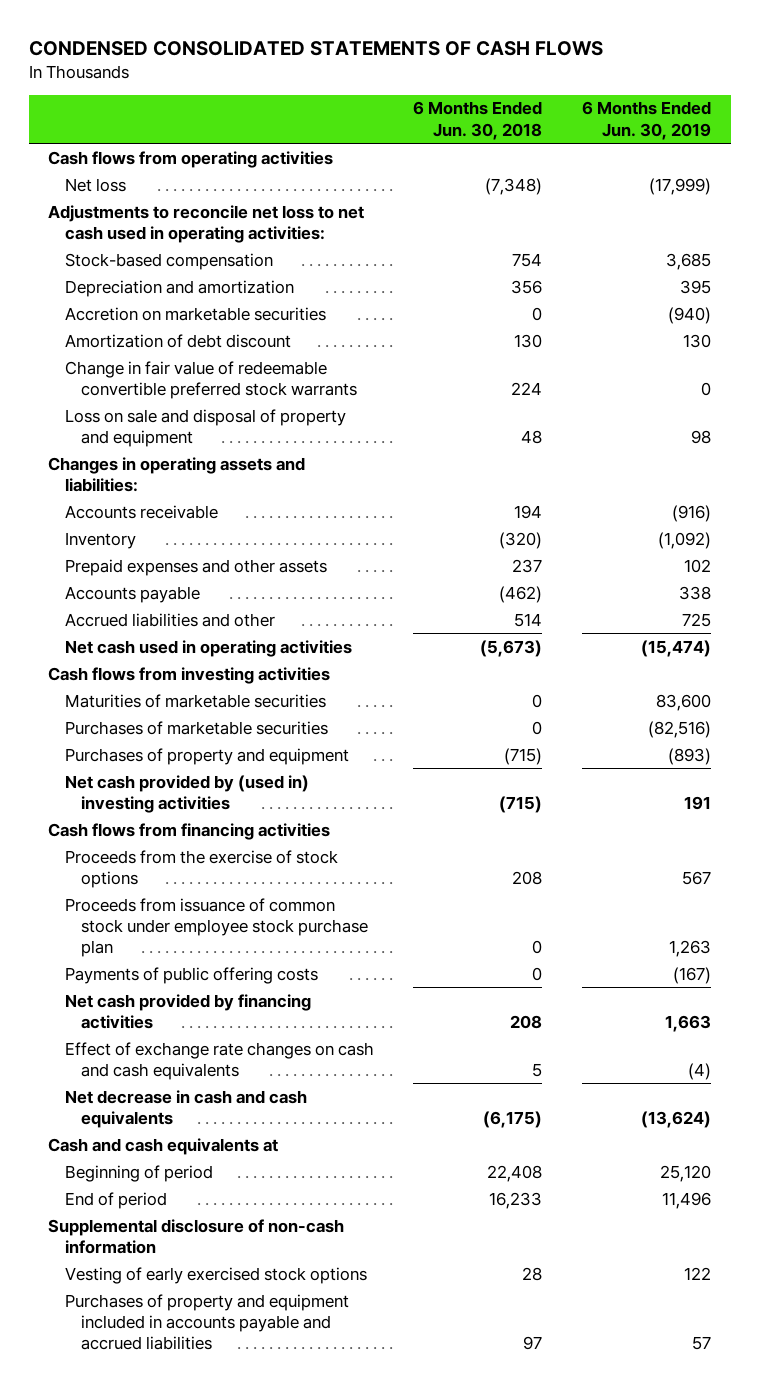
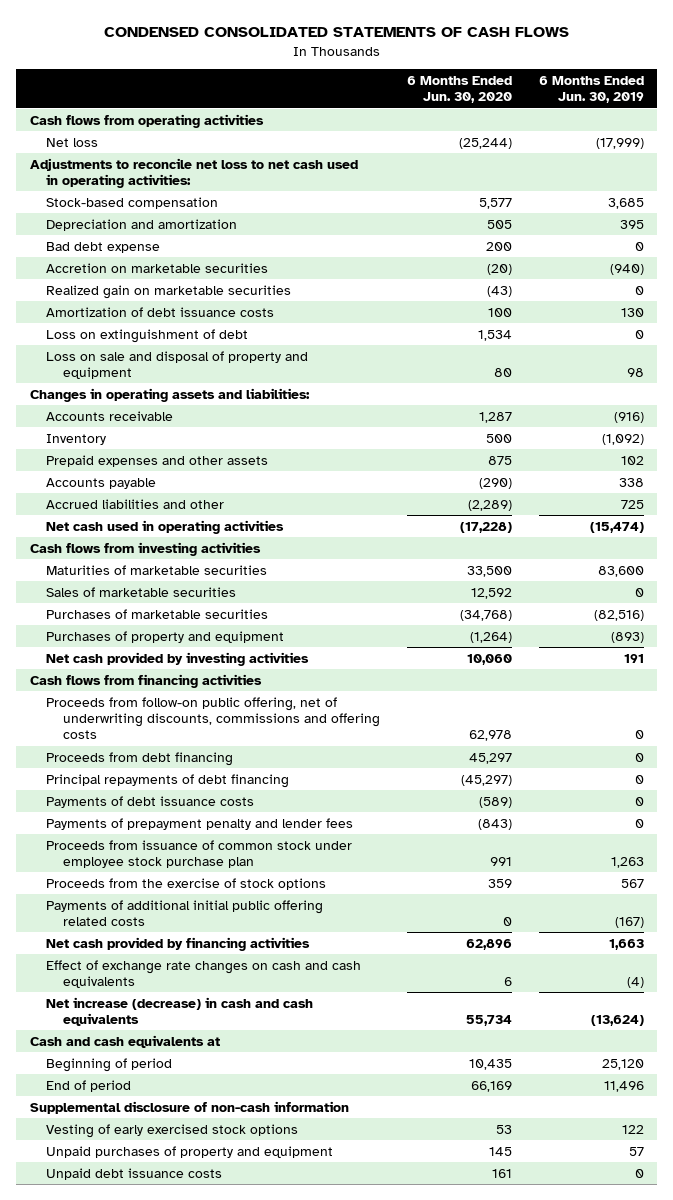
[413,101,543,140] 6 Months Ended Jun. 30, 2018 -> none
none -> [406,76,512,104] 6 Months Ended Jun. 30, 2020
none -> [46,241,161,253] Bad debt expense
[64,360,357,399] Change in fair value of redeemable convertible preferred stock warrants -> none
none -> [46,284,292,299] Realized gain on marketable securities
[64,333,291,348] Amortization of debt discount -> [46,306,275,317] Amortization of debt issuance costs
none -> [46,328,249,343] Loss on extinguishment of debt
none -> [46,586,237,597] Sales of marketable securities
[64,774,309,813] Net cash provided by (used in) investing activities -> [46,651,310,666] Net cash provided by investing activities
none -> [46,696,380,739] Proceeds from follow-on public offering, net of underwriting discounts, commissions and offering costs
none -> [46,751,234,766] Proceeds from debt financing
none -> [46,773,290,788] Principal repayments of debt financing
none -> [46,795,255,808] Payments of debt issuance costs
none -> [46,817,354,830] Payments of prepayment penalty and lender fees
[64,849,338,888] Proceeds from the exercise of stock options -> [46,877,327,890] Proceeds from the exercise of stock options
[64,966,318,984] Payments of public offering costs -> [46,899,324,926] Payments of additional initial public offering related costs
[64,1089,307,1128] Net decrease in cash and cash equivalents -> [46,996,314,1026] Net increase (decrease) in cash and cash equivalents
[64,1293,349,1350] Purchases of property and equipment included in accounts payable and accrued liabilities -> [46,1145,334,1158] Unpaid purchases of property and equipment
none -> [46,1167,223,1180] Unpaid debt issuance costs

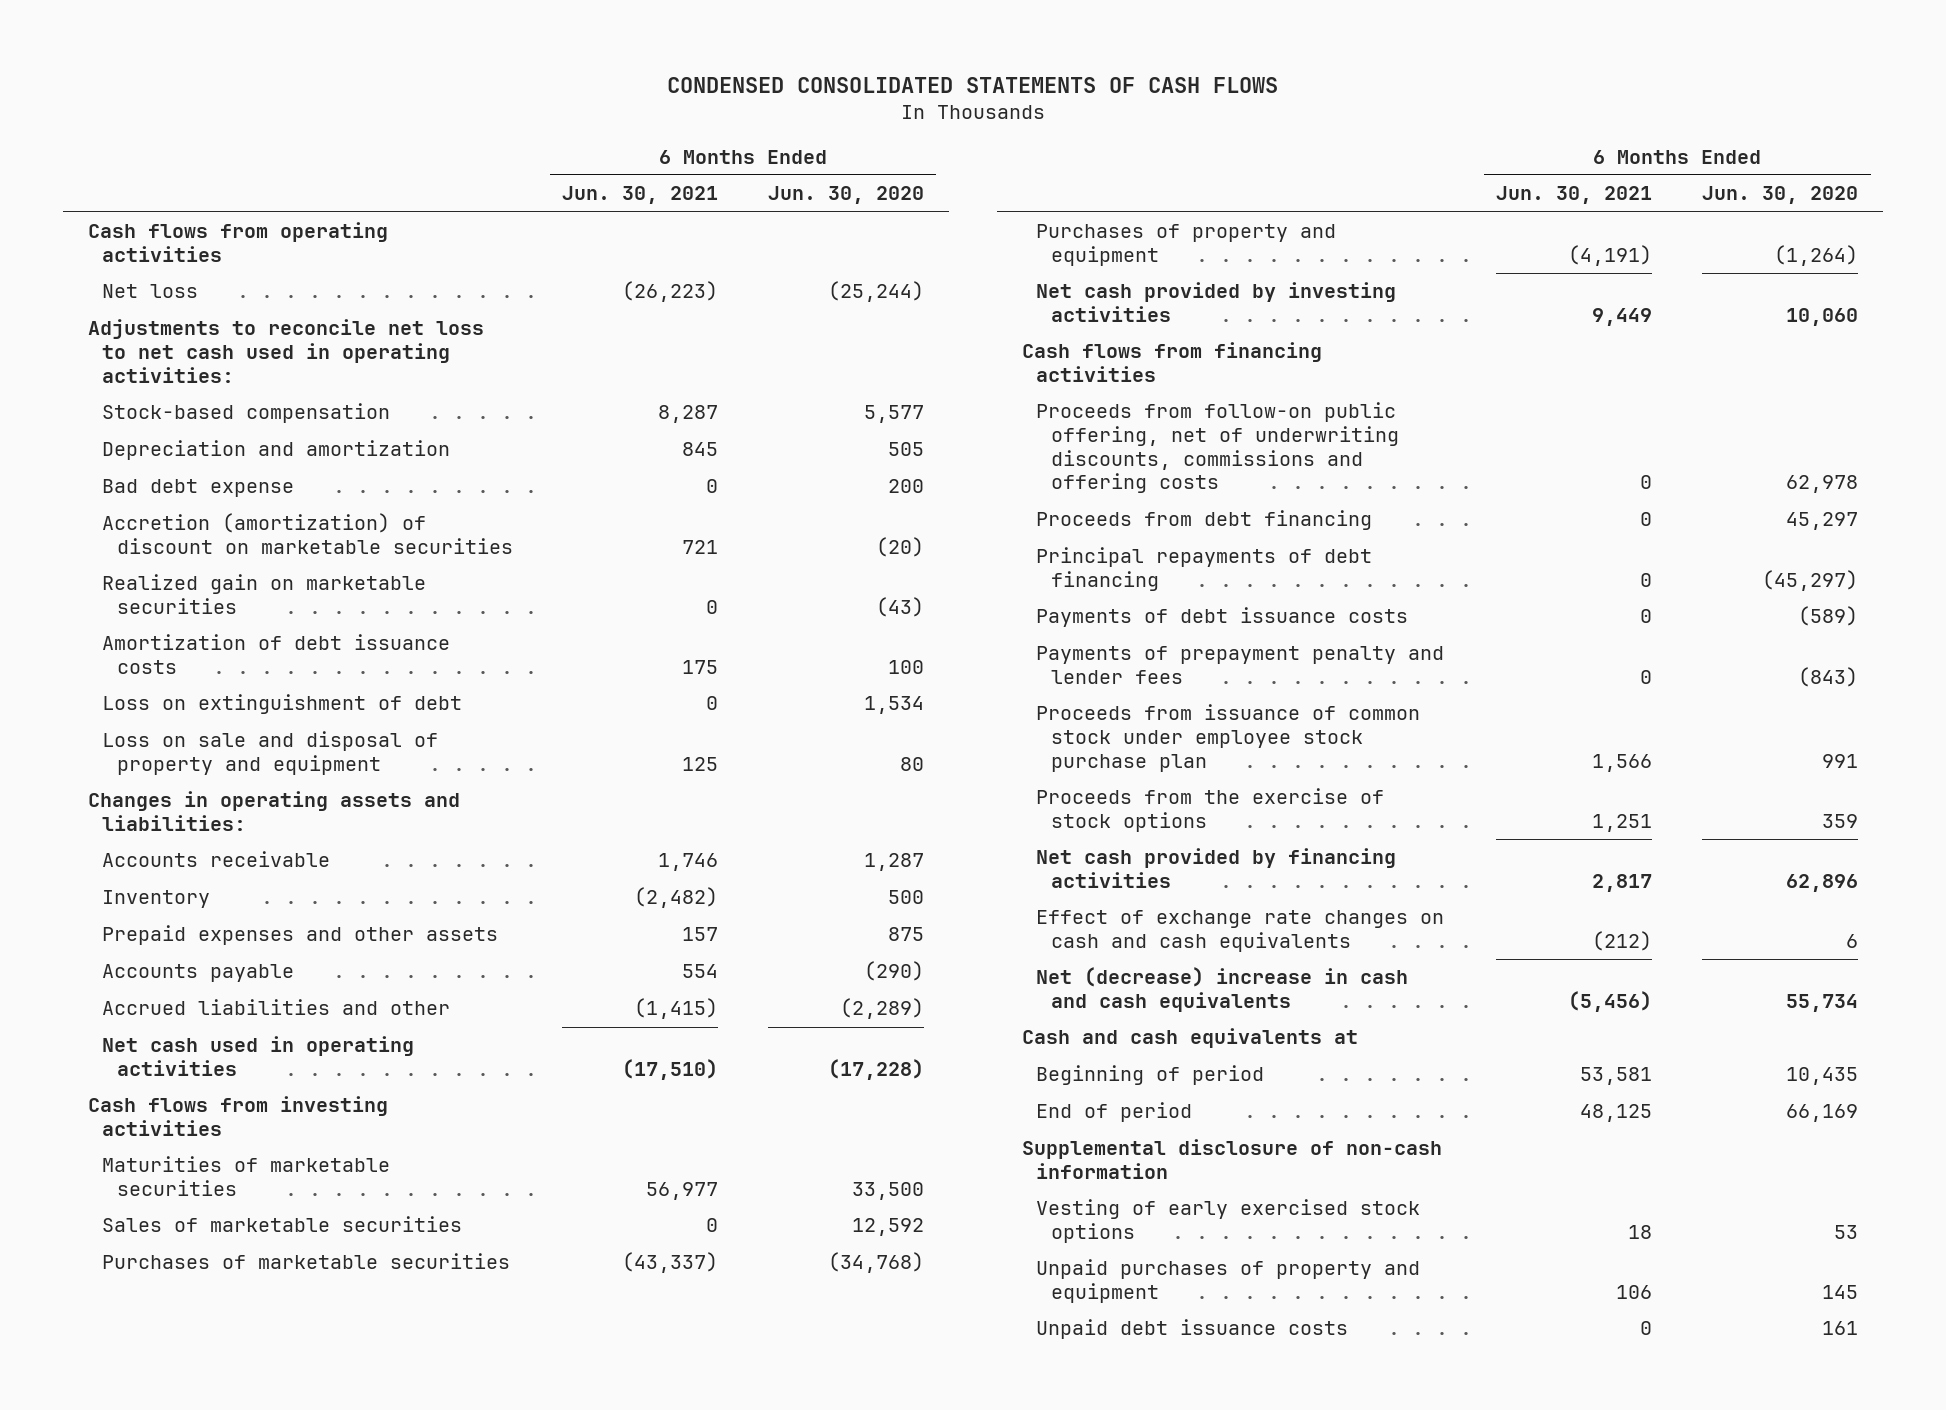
[538,76,644,104] 6 Months Ended Jun. 30, 2019 -> none
none -> [562,186,719,205] Jun. 30, 2021
[46,262,269,273] Accretion on marketable securities -> [102,513,513,555] Accretion (amortization) of discount on marketable securities
[46,899,324,926] Payments of additional initial public offering related costs -> none
[46,996,314,1026] Net increase (decrease) in cash and cash equivalents -> [1036,967,1409,1013] Net (decrease) increase in cash and cash equivalents

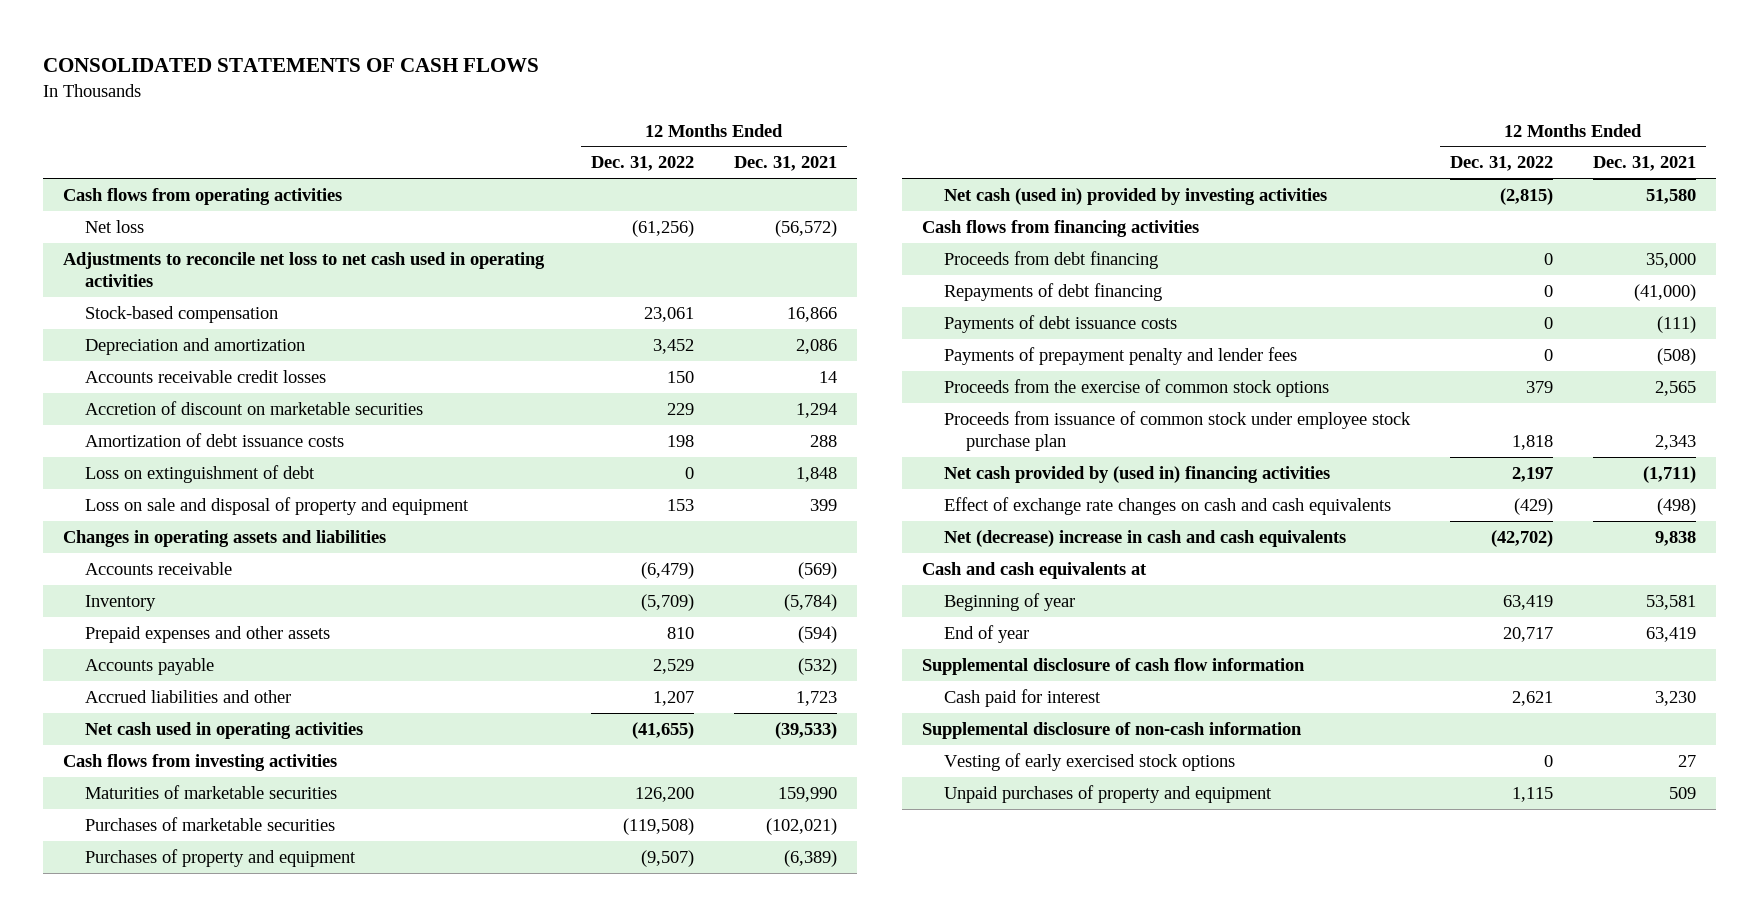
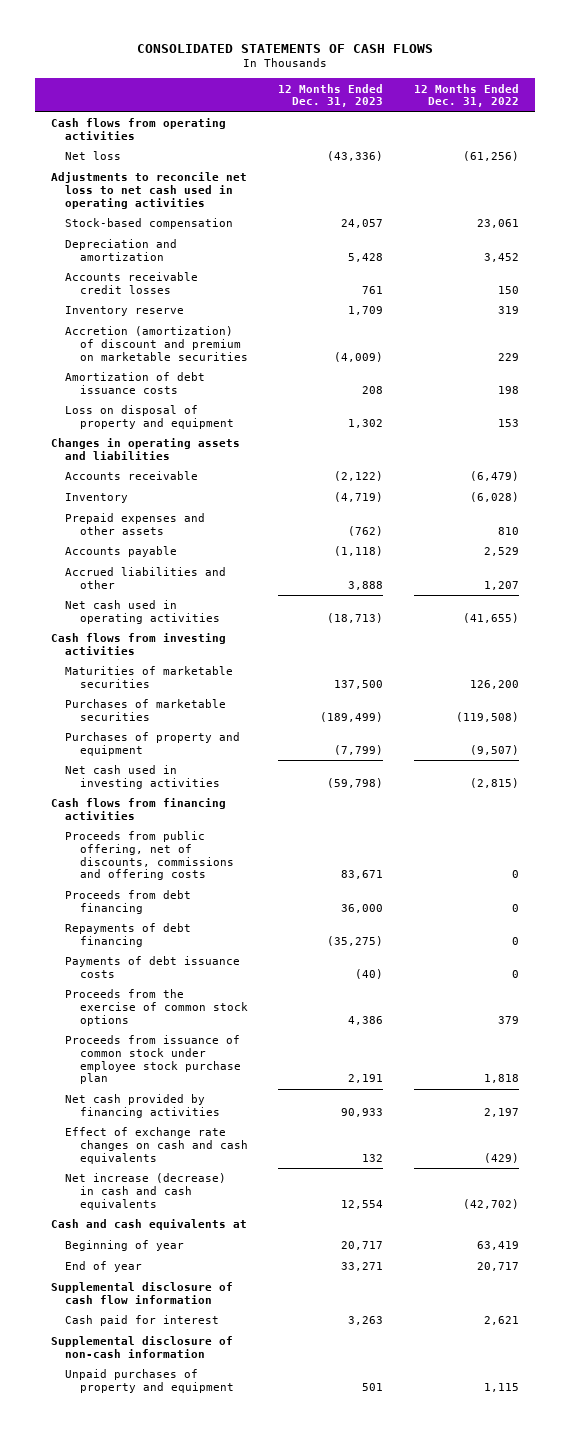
[733,156,837,172] Dec. 31, 2021 -> none
none -> [278,83,384,108] 12 Months Ended Dec. 31, 2023
none -> [65,306,185,317] Inventory reserve
[85,400,424,415] Accretion of discount on marketable securities -> [65,326,248,361] Accretion (amortization) of discount and premium on marketable securities
[85,464,316,483] Loss on extinguishment of debt -> none
[85,496,470,515] Loss on sale and disposal of property and equipment -> [65,405,234,430] Loss on disposal of property and equipment
[640,593,694,611] (5,709) -> [470,492,520,503] (6,028)
[944,187,1328,205] Net cash (used in) provided by investing activities -> [65,765,220,790] Net cash used in investing activities
none -> [65,831,234,881] Proceeds from public offering, net of discounts, commissions and offering costs
[944,346,1298,365] Payments of prepayment penalty and lender fees -> none
[944,465,1331,483] Net cash provided by (used in) financing activities -> [65,1094,220,1119] Net cash provided by financing activities
[944,529,1347,547] Net (decrease) increase in cash and cash equivalents -> [65,1173,227,1210] Net increase (decrease) in cash and cash equivalents
[944,752,1236,771] Vesting of early exercised stock options -> none

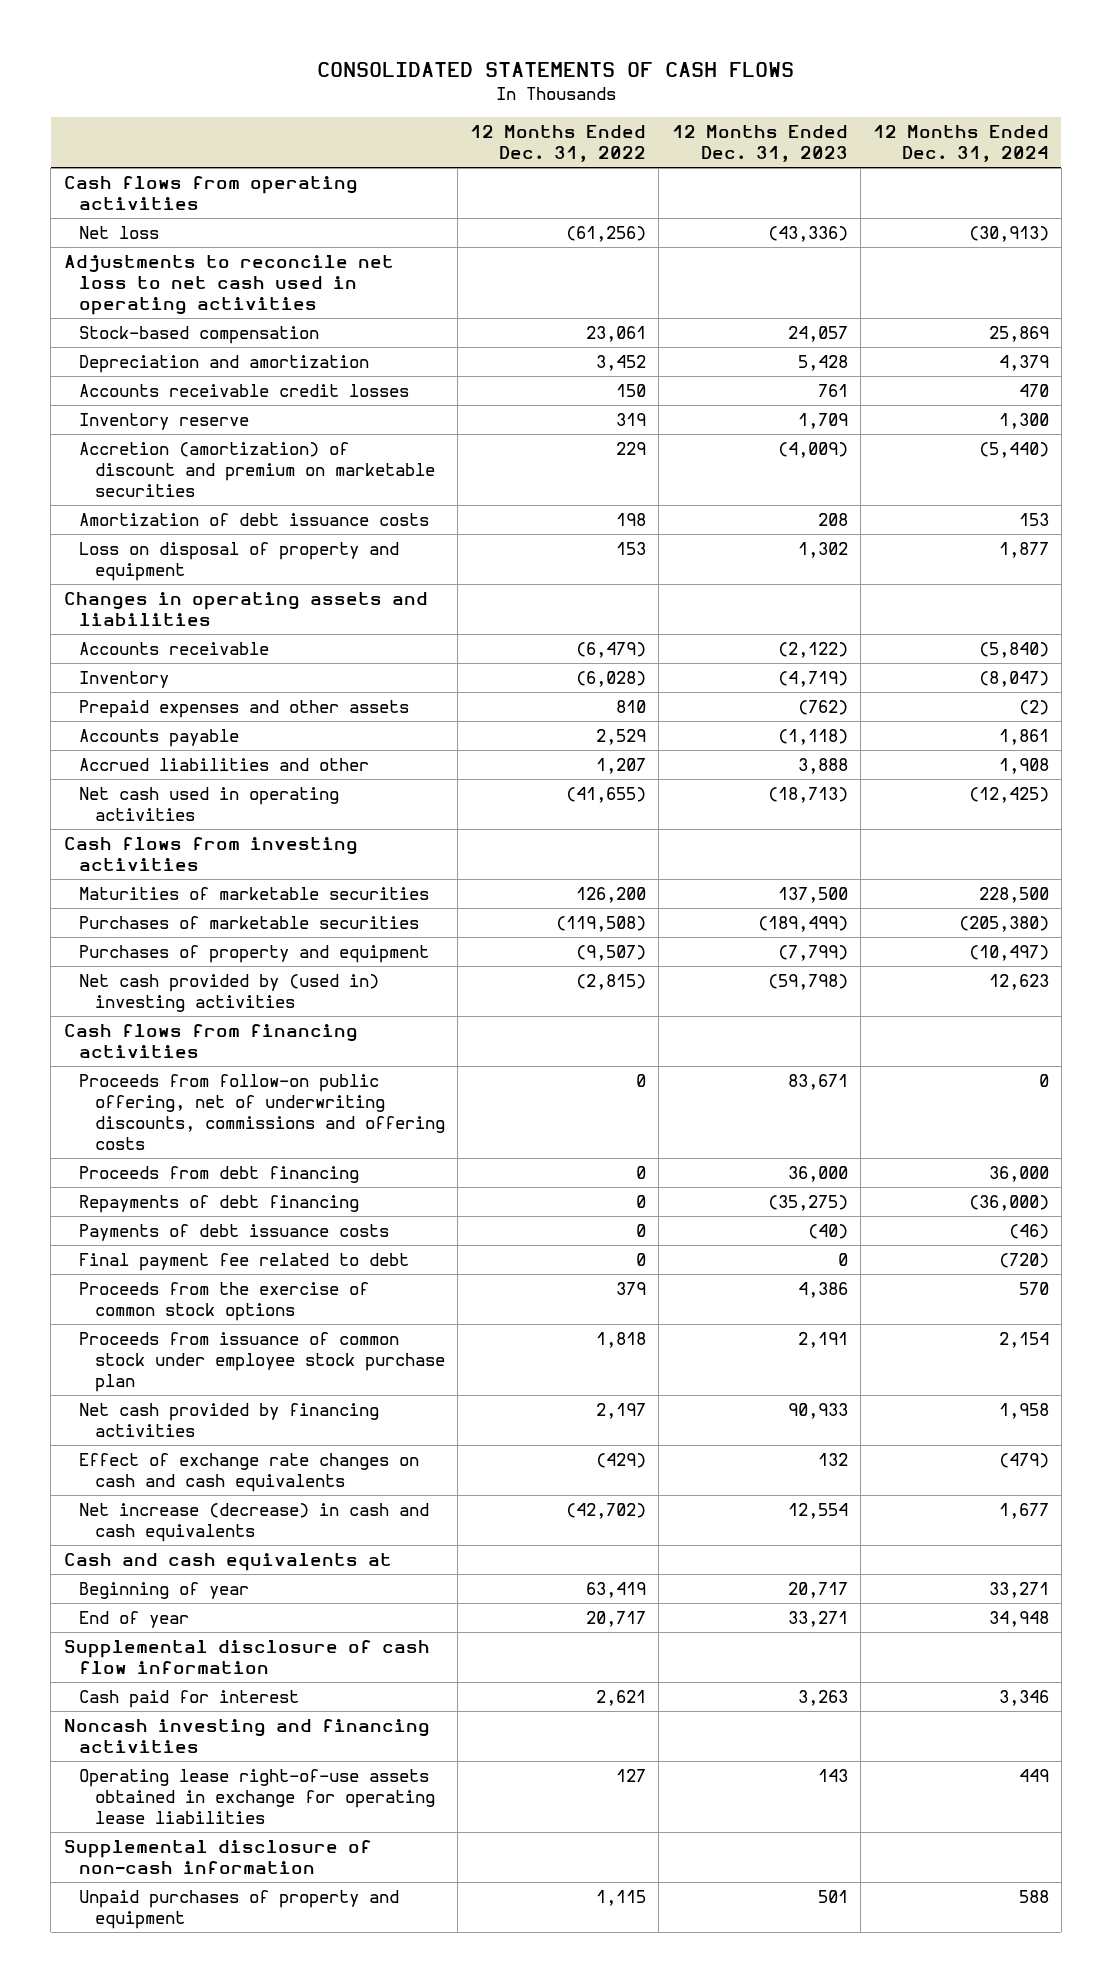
none -> [872,124,1049,162] 12 Months Ended Dec. 31, 2024
[65,765,220,790] Net cash used in investing activities -> [79,974,380,1013] Net cash provided by (used in) investing activities
[65,831,234,881] Proceeds from public offering, net of discounts, commissions and offering costs -> [79,1074,446,1151] Proceeds from follow-on public offering, net of underwriting discounts, commissions and offering costs
none -> [79,1253,410,1272] Final payment fee related to debt
none -> [63,1719,430,1754] Noncash investing and financing activities
none -> [79,1769,436,1825] Operating lease right-of-use assets obtained in exchange for operating lease liabilities

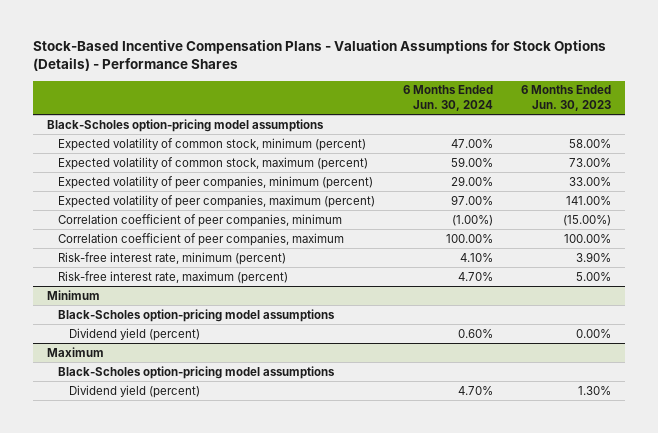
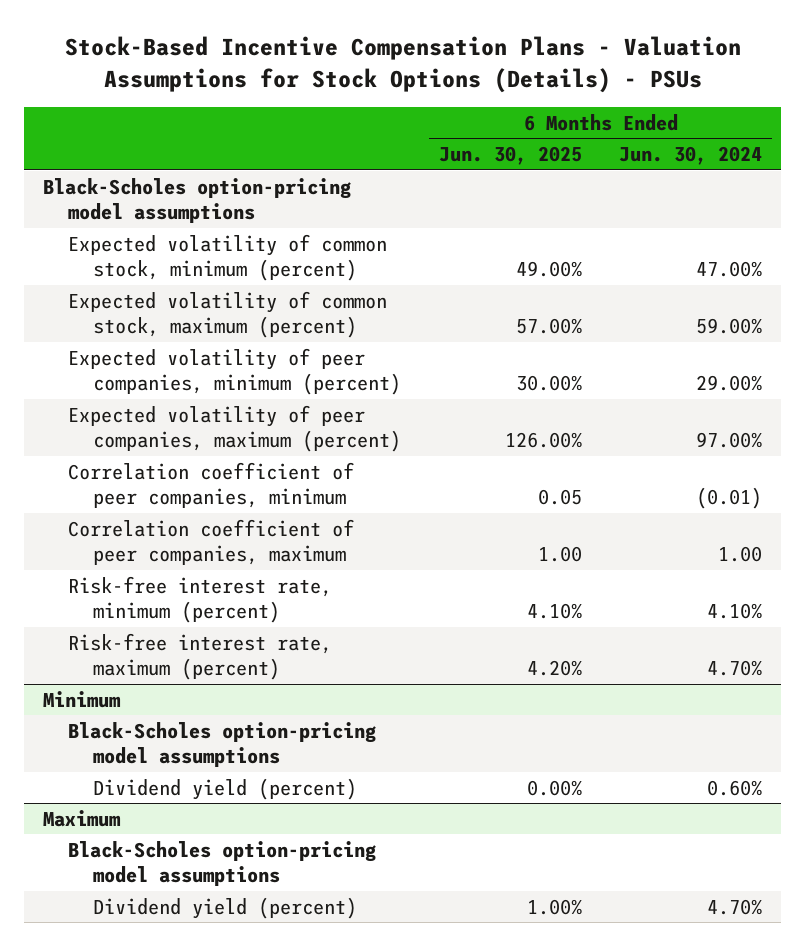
[32,39,606,72] Stock-Based Incentive Compensation Plans - Valuation Assumptions for Stock Options (Details) - Performance Shares -> [64,36,741,93] Stock-Based Incentive Compensation Plans - Valuation Assumptions for Stock Options (Details) - PSUs
[521,85,612,112] 6 Months Ended Jun. 30, 2023 -> none
none -> [438,146,582,166] Jun. 30, 2025
[452,214,494,226] (1.00%) -> [696,487,763,510] (0.01)
[446,233,494,243] 100.00% -> [718,546,763,563] 1.00

